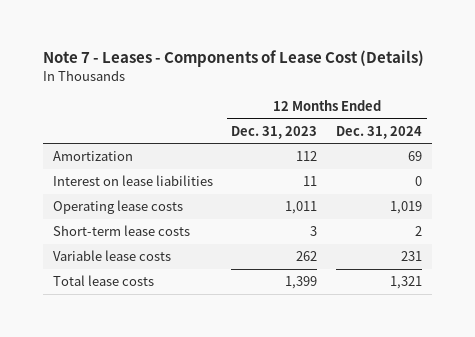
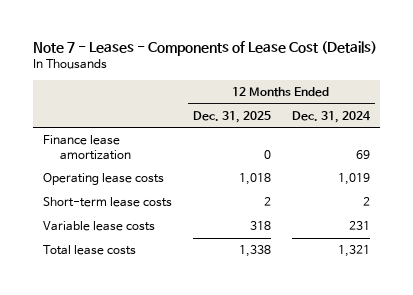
[231,125,318,139] Dec. 31, 2023 -> none
none -> [193,110,272,123] Dec. 31, 2025
[52,175,213,187] Interest on lease liabilities -> none
[52,151,133,162] Amortization -> [43,135,132,160] Finance lease amortization

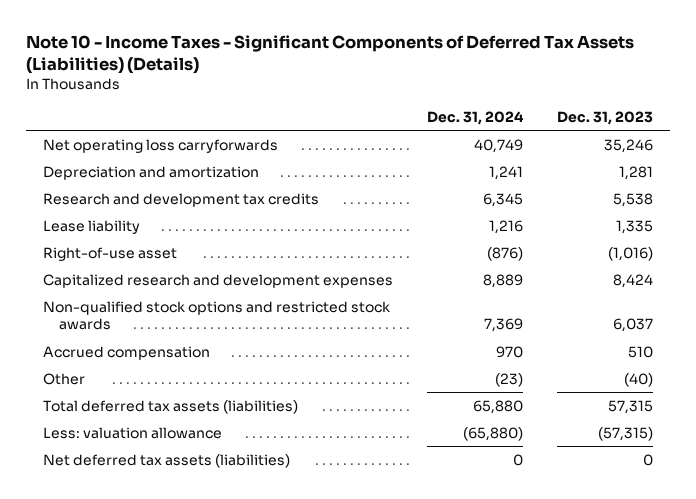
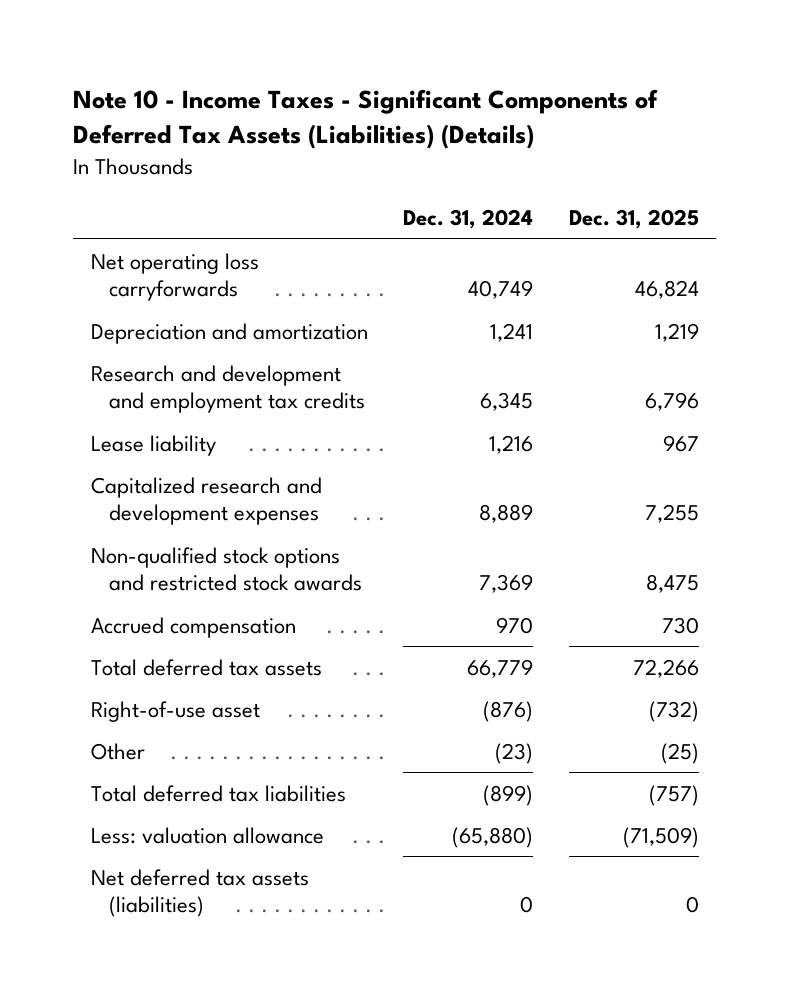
[557,110,654,125] Dec. 31, 2023 -> none
none -> [568,209,699,230] Dec. 31, 2025
[42,192,319,207] Research and development tax credits -> [90,364,366,414] Research and development and employment tax credits
none -> [90,658,322,676] Total deferred tax assets
[42,246,177,261] Right-of-use asset -> [90,700,260,722] Right-of-use asset
[42,399,298,414] Total deferred tax assets (liabilities) -> [90,784,346,802] Total deferred tax liabilities
[473,399,524,414] 65,880 -> [483,784,534,806] (899)

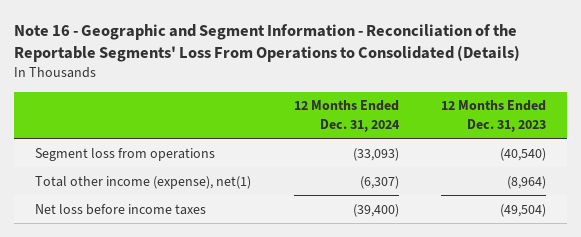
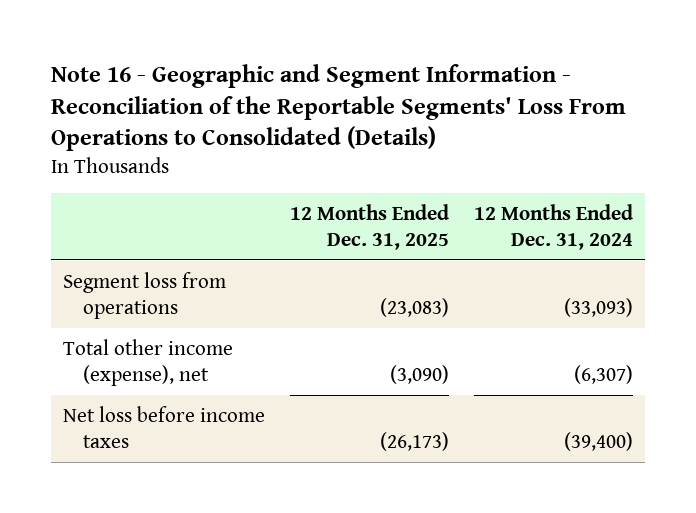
[441,100,547,132] 12 Months Ended Dec. 31, 2023 -> none
none -> [289,203,449,250] 12 Months Ended Dec. 31, 2025
[35,175,252,189] Total other income (expense), net(1) -> [63,338,234,386] Total other income (expense), net

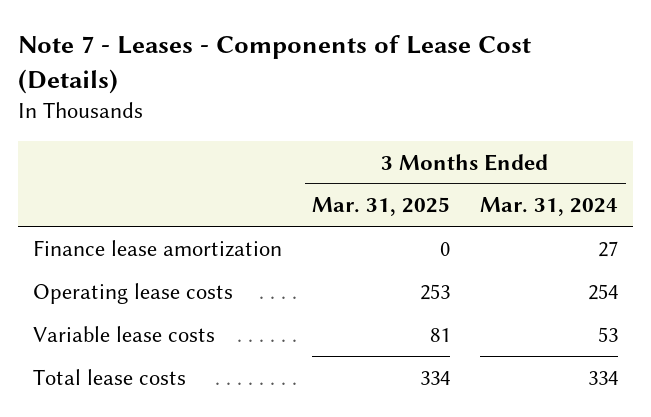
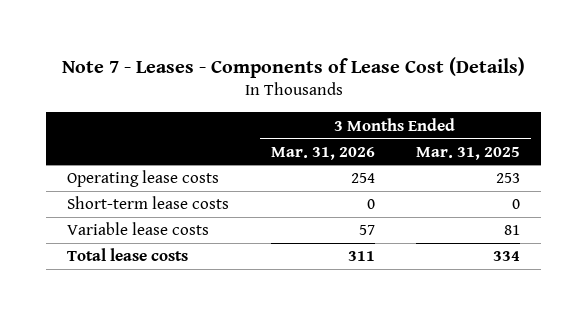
[480,197,619,217] Mar. 31, 2024 -> none
none -> [270,146,375,160] Mar. 31, 2026
[33,239,283,257] Finance lease amortization -> none
none -> [67,196,230,210] Short-term lease costs

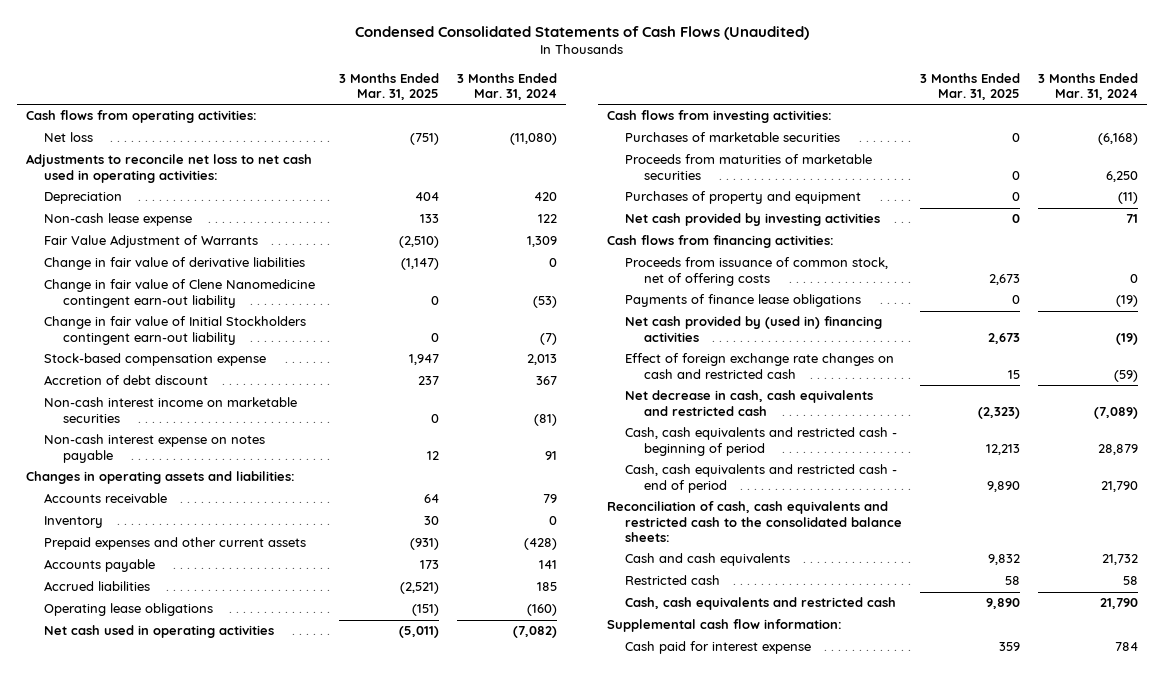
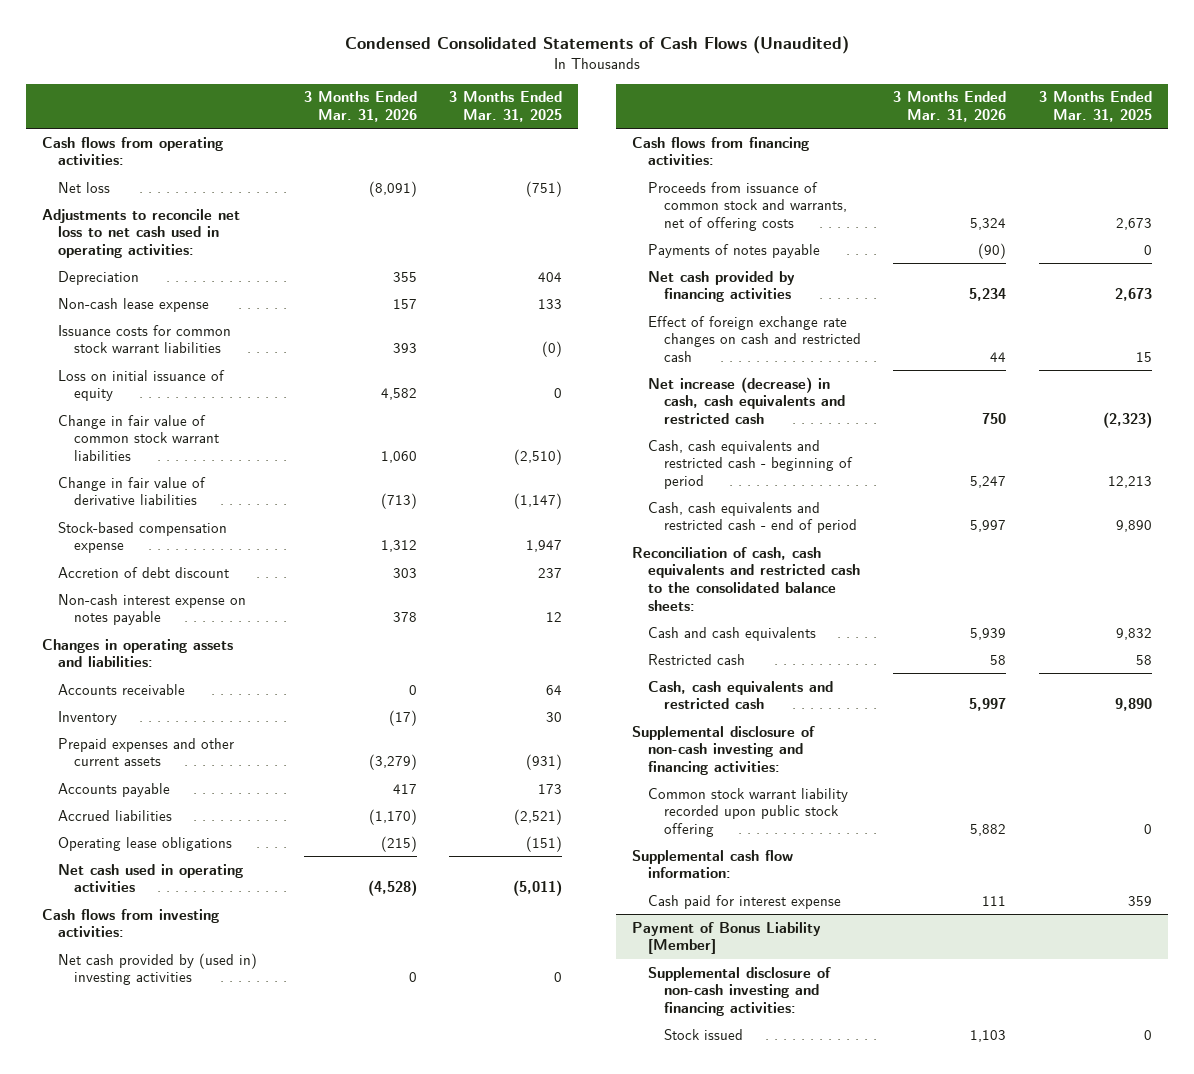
[456,72,557,101] 3 Months Ended Mar. 31, 2024 -> none
none -> [303,91,417,123] 3 Months Ended Mar. 31, 2026
none -> [57,324,231,354] Issuance costs for common stock warrant liabilities
none -> [57,369,225,402] Loss on initial issuance of equity
[44,235,259,249] Fair Value Adjustment of Warrants -> [57,414,219,461] Change in fair value of common stock warrant liabilities
[44,279,316,308] Change in fair value of Clene Nanomedicine contingent earn-out liability -> none
[44,316,307,345] Change in fair value of Initial Stockholders contingent earn-out liability -> none
[44,397,298,423] Non-cash interest income on marketable securities -> none
[625,132,841,143] Purchases of marketable securities -> none
[625,154,873,180] Proceeds from maturities of marketable securities -> none
[625,191,862,205] Purchases of property and equipment -> none
[625,213,881,227] Net cash provided by investing activities -> [57,952,257,986] Net cash provided by (used in) investing activities
[625,294,862,308] Payments of finance lease obligations -> none
[625,257,889,286] Proceeds from issuance of common stock, net of offering costs -> [647,181,847,231] Proceeds from issuance of common stock and warrants, net of offering costs
none -> [647,243,820,258] Payments of notes payable
[625,316,883,342] Net cash provided by (used in) financing activities -> [647,270,795,303] Net cash provided by financing activities
[625,390,874,416] Net decrease in cash, cash equivalents and restricted cash -> [647,376,845,424] Net increase (decrease) in cash, cash equivalents and restricted cash
none -> [631,725,815,775] Supplemental disclosure of non-cash investing and financing activities:
none -> [647,787,848,837] Common stock warrant liability recorded upon public stock offering
none -> [631,921,821,955] Payment of Bonus Liability [Member]
none -> [647,966,831,1016] Supplemental disclosure of non-cash investing and financing activities:
none -> [663,1028,743,1040] Stock issued

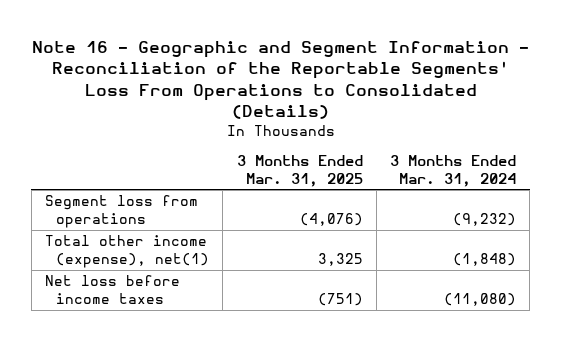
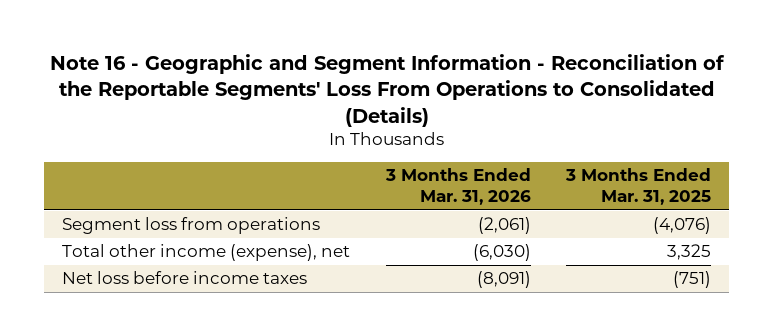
[390,154,517,187] 3 Months Ended Mar. 31, 2024 -> none
none -> [384,168,531,206] 3 Months Ended Mar. 31, 2026
[45,235,210,268] Total other income (expense), net(1) -> [61,244,350,262] Total other income (expense), net

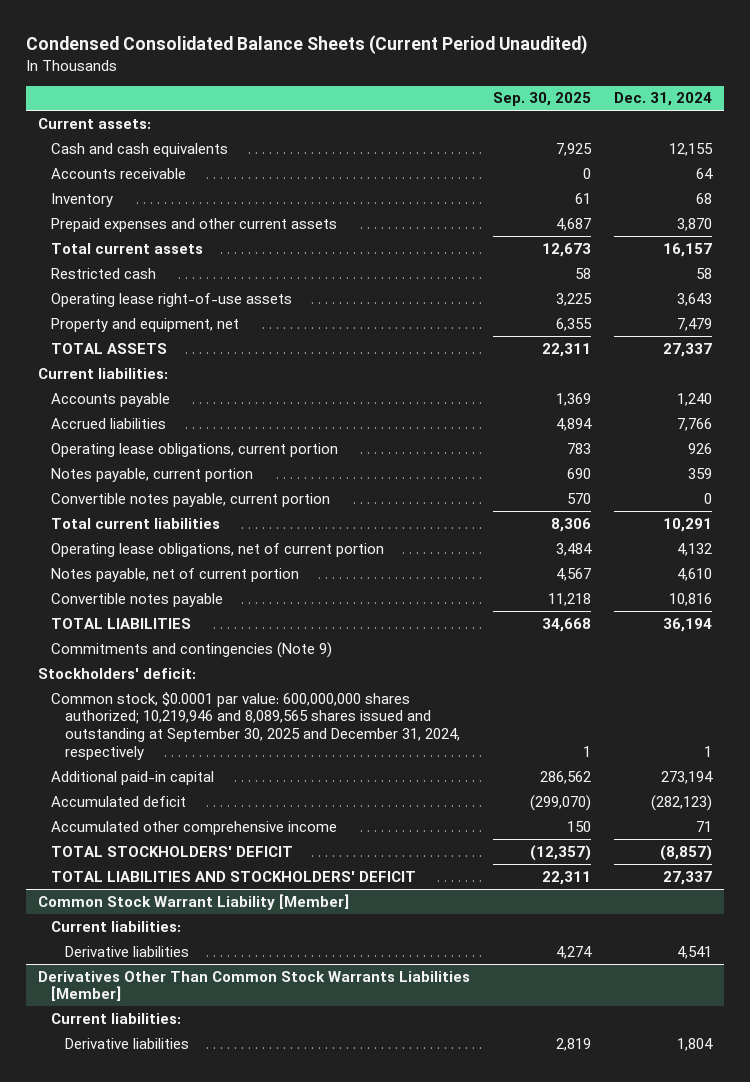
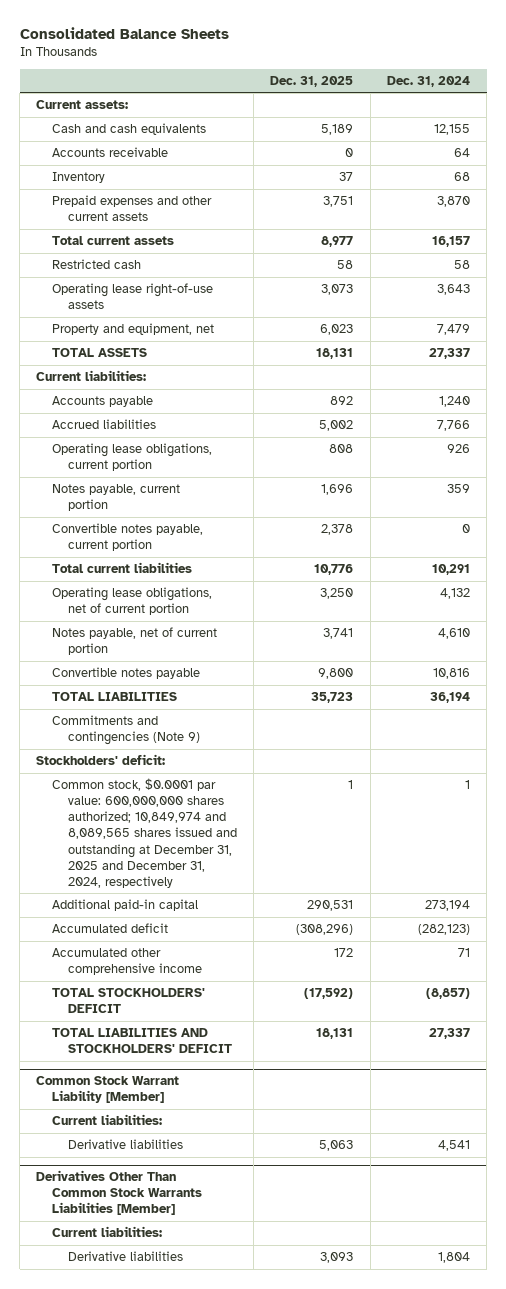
[26,35,589,55] Condensed Consolidated Balance Sheets (Current Period Unaudited) -> [19,27,229,40] Consolidated Balance Sheets
[493,92,592,107] Sep. 30, 2025 -> none
none -> [270,75,354,87] Dec. 31, 2025
[51,691,460,760] Common stock, $0.0001 par value: 600,000,000 shares authorized; 10,219,946 and 8,089,565 shares issued and outstanding at September 30, 2025 and December 31, 2024, respectively -> [52,778,237,888] Common stock, $0.0001 par value: 600,000,000 shares authorized; 10,849,974 and 8,089,565 shares issued and outstanding at December 31, 2025 and December 31, 2024, respectively

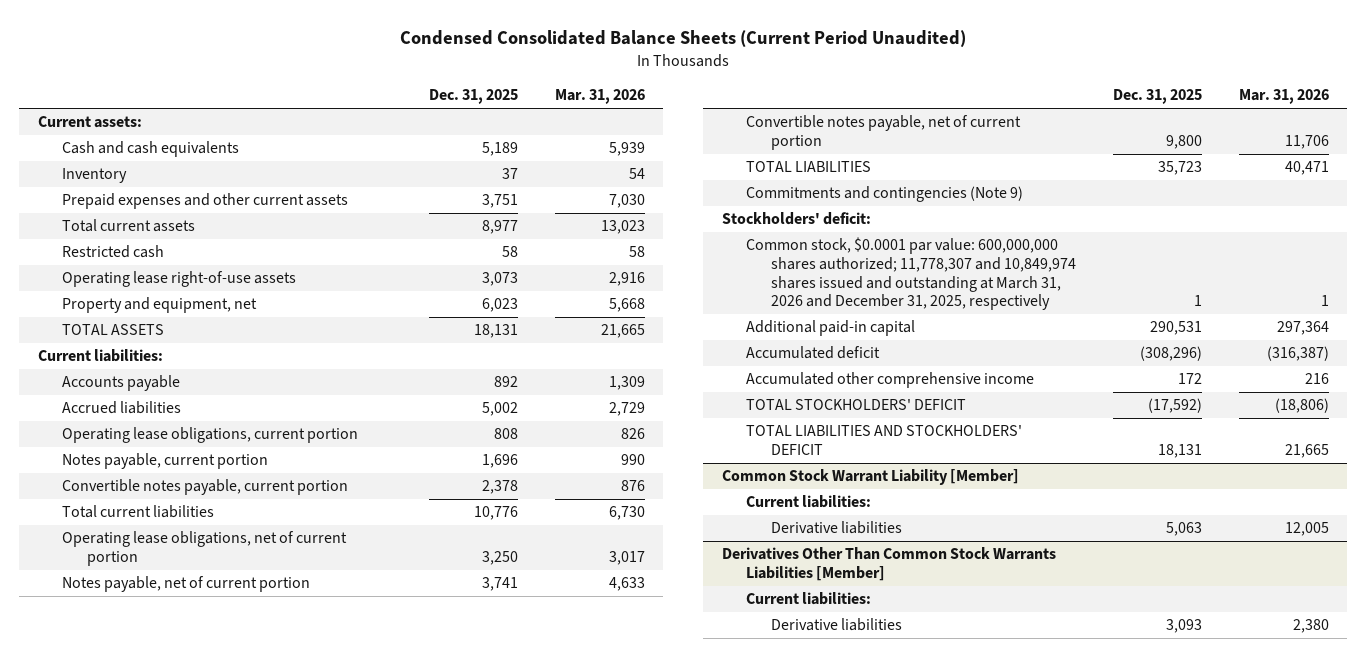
[19,27,229,40] Consolidated Balance Sheets -> [400,30,967,48] Condensed Consolidated Balance Sheets (Current Period Unaudited)
[386,75,470,87] Dec. 31, 2024 -> none
none -> [554,89,645,105] Mar. 31, 2026
[52,147,169,158] Accounts receivable -> none
[52,667,201,680] Convertible notes payable -> [746,115,1022,150] Convertible notes payable, net of current portion
[52,778,237,888] Common stock, $0.0001 par value: 600,000,000 shares authorized; 10,849,974 and 8,089,565 shares issued and outstanding at December 31, 2025 and December 31, 2024, respectively -> [746,237,1076,311] Common stock, $0.0001 par value: 600,000,000 shares authorized; 11,778,307 and 10,849,974 shares issued and outstanding at March 31, 2026 and December 31, 2025, respectively

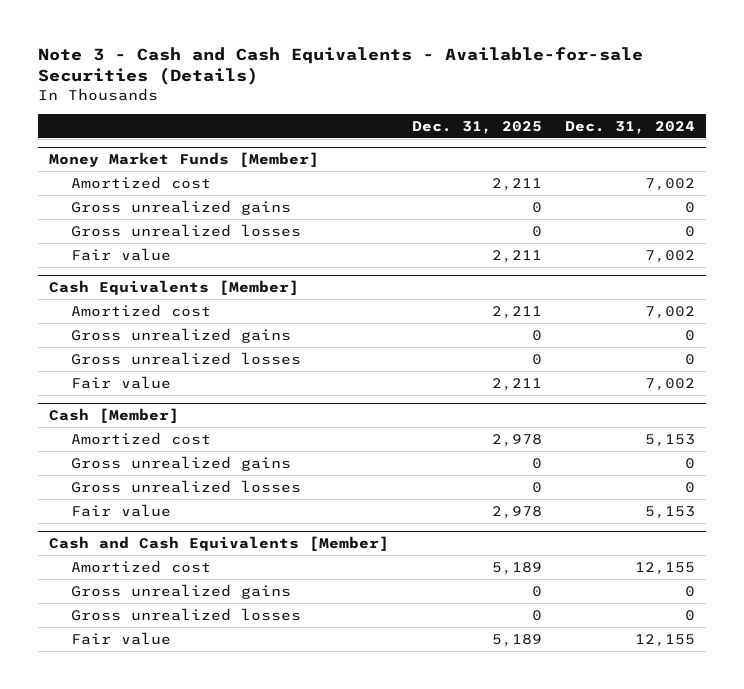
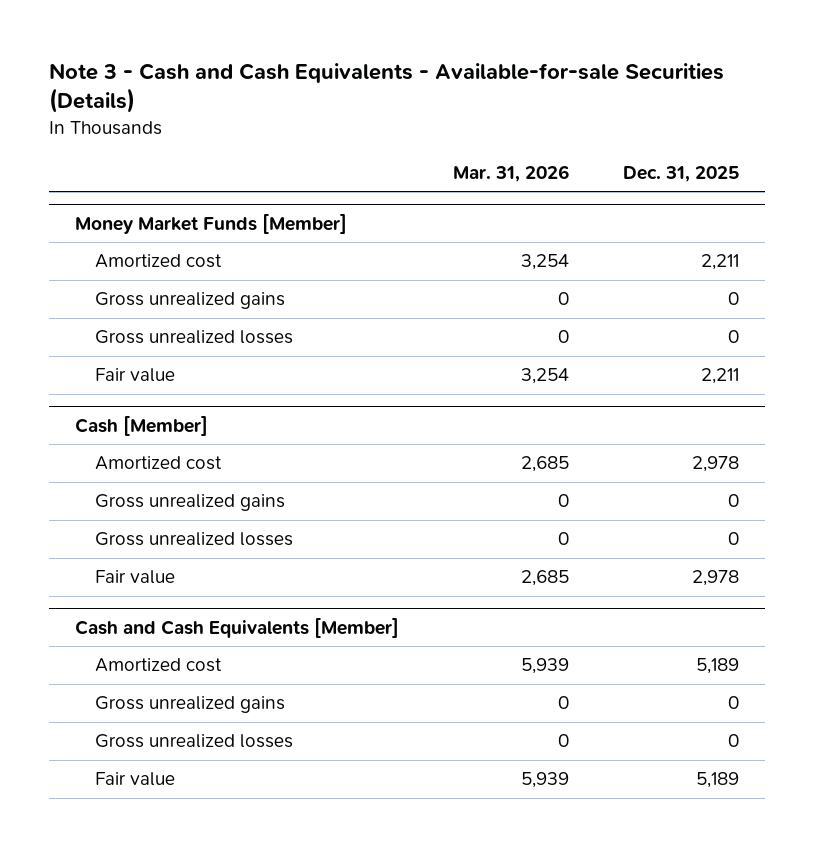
[564,120,695,134] Dec. 31, 2024 -> none
none -> [452,164,569,182] Mar. 31, 2026
[49,280,300,296] Cash Equivalents [Member] -> none
[70,303,211,317] Amortized cost -> none
[70,327,291,343] Gross unrealized gains -> none
[70,351,301,365] Gross unrealized losses -> none
[70,375,171,389] Fair value -> none

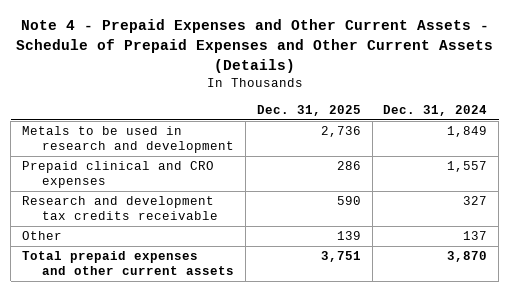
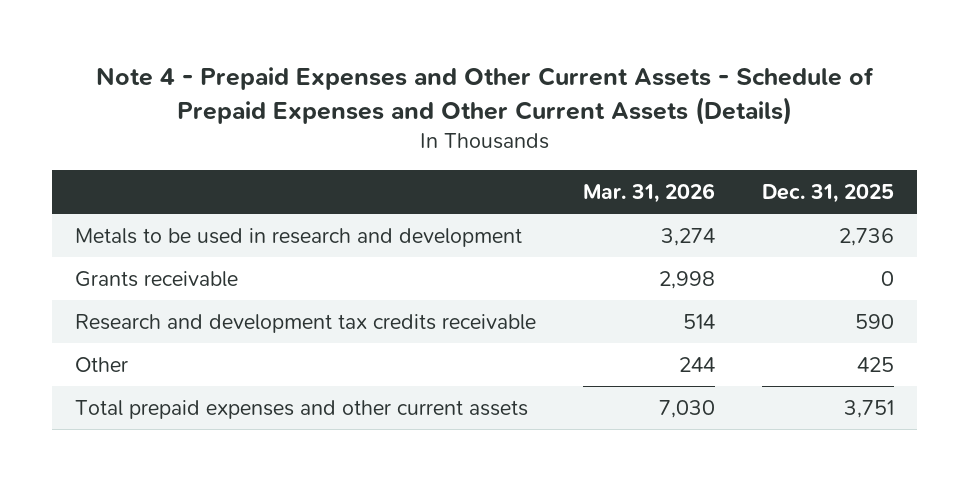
[383,104,488,116] Dec. 31, 2024 -> none
none -> [583,183,716,204] Mar. 31, 2026
[22,161,215,189] Prepaid clinical and CRO expenses -> none
none -> [75,271,239,288] Grants receivable
[336,231,361,241] 139 -> [856,357,894,373] 425

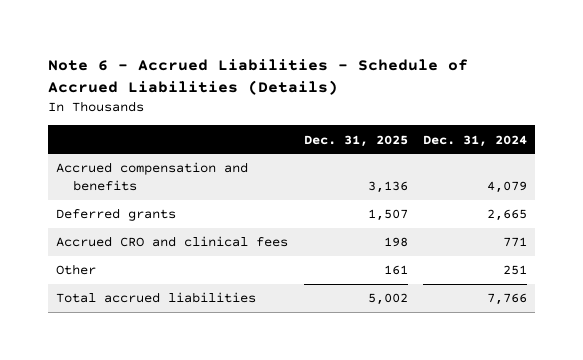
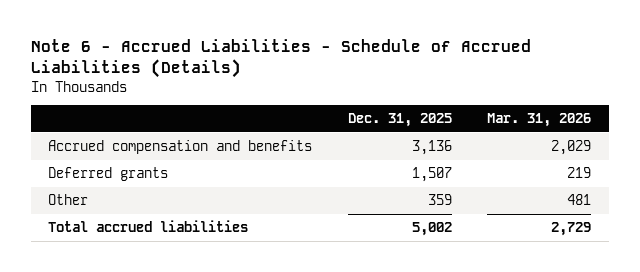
[423,134,528,147] Dec. 31, 2024 -> none
none -> [487,113,592,128] Mar. 31, 2026
[55,236,288,248] Accrued CRO and clinical fees -> none
[383,265,408,276] 161 -> [427,194,452,206] 359

